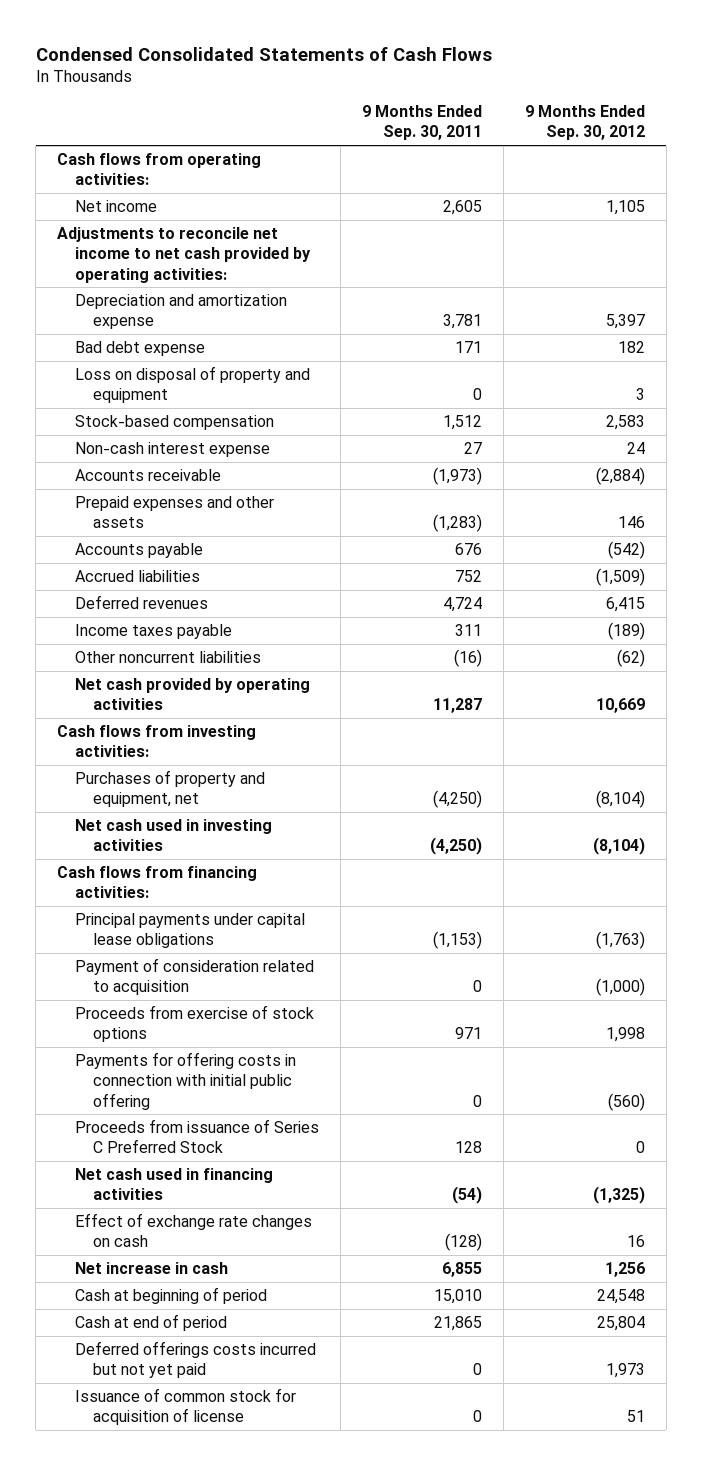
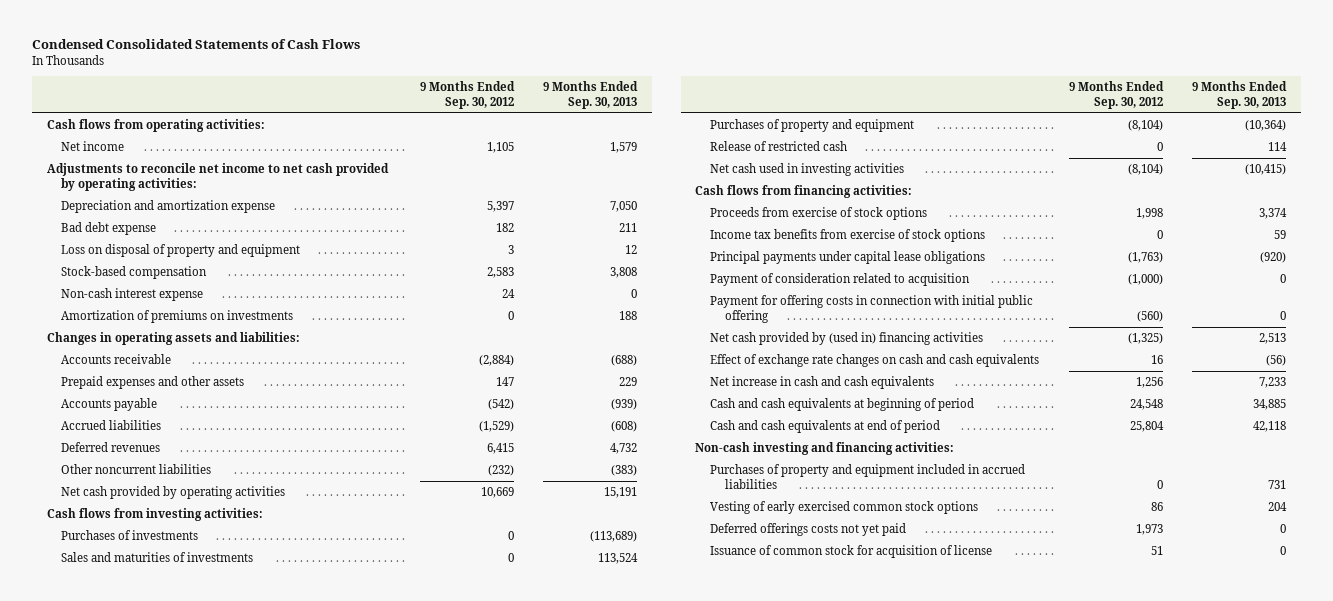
[361,104,482,141] 9 Months Ended Sep. 30, 2011 -> none
none -> [543,81,639,109] 9 Months Ended Sep. 30, 2013
none -> [61,310,294,324] Amortization of premiums on investments
none -> [46,332,300,346] Changes in operating assets and liabilities:
[617,516,645,529] 146 -> [495,377,514,387] 147
[595,567,645,586] (1,509) -> [478,421,514,433] (1,529)
[74,623,232,639] Income taxes payable -> none
[616,648,645,667] (62) -> [487,465,514,477] (232)
none -> [61,530,199,541] Purchases of investments
none -> [61,552,254,563] Sales and maturities of investments
[74,769,265,808] Purchases of property and equipment, net -> [710,119,915,133] Purchases of property and equipment
none -> [710,141,848,152] Release of restricted cash
[74,1004,314,1043] Proceeds from exercise of stock options -> [710,207,928,221] Proceeds from exercise of stock options
none -> [710,229,986,243] Income tax benefits from exercise of stock options
[74,1118,319,1154] Proceeds from issuance of Series C Preferred Stock -> none
[74,1051,296,1110] Payments for offering costs in connection with initial public offering -> [710,295,1034,323] Payment for offering costs in connection with initial public offering
[74,1167,273,1201] Net cash used in financing activities -> [710,332,984,346] Net cash provided by (used in) financing activities
[74,1212,312,1248] Effect of exchange rate changes on cash -> [710,354,1040,368] Effect of exchange rate changes on cash and cash equivalents
[74,1261,228,1274] Net increase in cash -> [710,376,935,390] Net increase in cash and cash equivalents
[74,1286,267,1304] Cash at beginning of period -> [710,398,975,412] Cash and cash equivalents at beginning of period
[74,1313,227,1331] Cash at end of period -> [710,420,941,434] Cash and cash equivalents at end of period
none -> [695,442,955,456] Non-cash investing and financing activities:
none -> [710,464,1026,489] Purchases of property and equipment included in accrued liabilities
none -> [710,501,979,515] Vesting of early exercised common stock options
[74,1340,316,1379] Deferred offerings costs incurred but not yet paid -> [710,523,907,537] Deferred offerings costs not yet paid

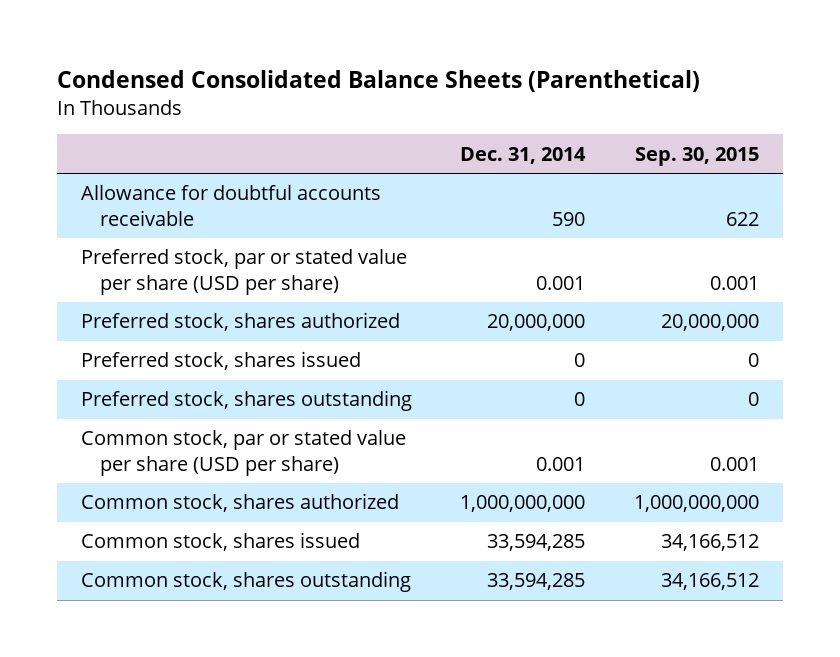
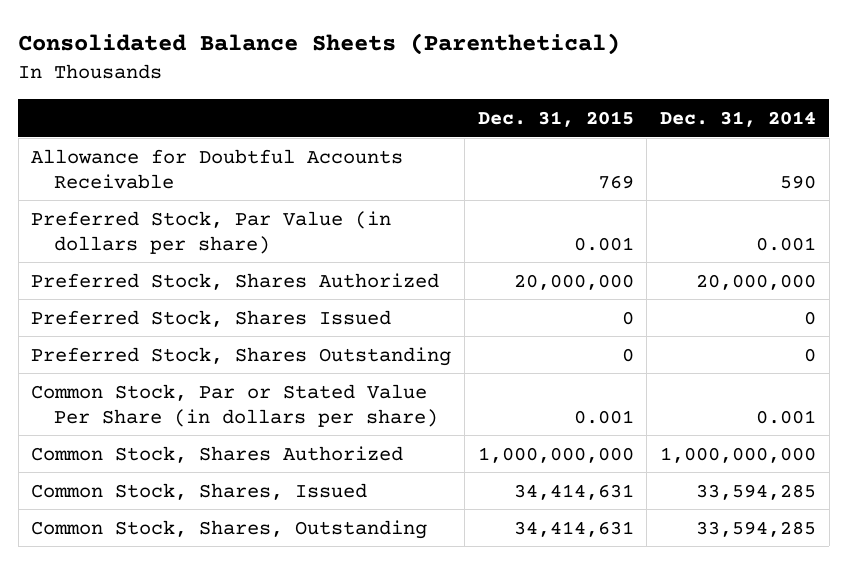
[57,69,701,92] Condensed Consolidated Balance Sheets (Parenthetical) -> [18,33,621,56] Consolidated Balance Sheets (Parenthetical)
[634,146,759,166] Sep. 30, 2015 -> none
none -> [477,110,634,127] Dec. 31, 2015
[81,185,382,226] Allowance for doubtful accounts receivable -> [31,148,404,189] Allowance for Doubtful Accounts Receivable
[81,249,408,295] Preferred stock, par or stated value per share (USD per share) -> [31,210,392,254] Preferred Stock, Par Value (in dollars per share)
[81,312,401,332] Preferred stock, shares authorized -> [31,272,440,290] Preferred Stock, Shares Authorized
[81,351,362,371] Preferred stock, shares issued -> [31,309,392,327] Preferred Stock, Shares Issued
[81,390,413,412] Preferred stock, shares outstanding -> [31,346,452,366] Preferred Stock, Shares Outstanding
[81,430,407,476] Common stock, par or stated value per share (USD per share) -> [31,383,439,427] Common Stock, Par or Stated Value Per Share (in dollars per share)
[81,493,400,513] Common stock, shares authorized -> [31,445,404,463] Common Stock, Shares Authorized
[81,532,361,552] Common stock, shares issued -> [31,482,368,500] Common Stock, Shares, Issued
[81,571,412,593] Common stock, shares outstanding -> [31,519,428,539] Common Stock, Shares, Outstanding

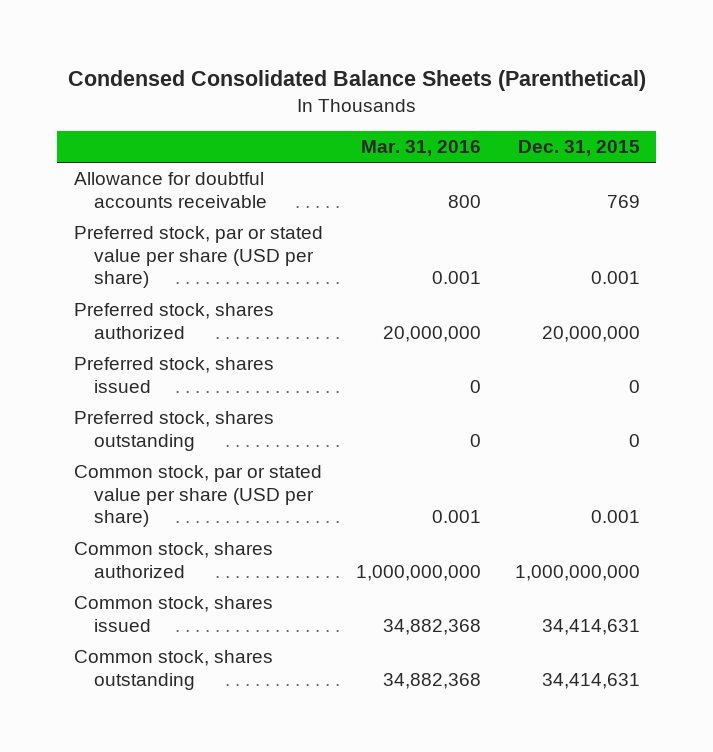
[18,33,621,56] Consolidated Balance Sheets (Parenthetical) -> [67,70,646,92] Condensed Consolidated Balance Sheets (Parenthetical)
[660,110,817,127] Dec. 31, 2014 -> none
none -> [361,139,482,156] Mar. 31, 2016
[31,148,404,189] Allowance for Doubtful Accounts Receivable -> [73,172,267,208] Allowance for doubtful accounts receivable
[31,210,392,254] Preferred Stock, Par Value (in dollars per share) -> [73,226,323,289] Preferred stock, par or stated value per share (USD per share)
[31,272,440,290] Preferred Stock, Shares Authorized -> [73,303,274,339] Preferred stock, shares authorized
[31,309,392,327] Preferred Stock, Shares Issued -> [73,357,274,393] Preferred stock, shares issued
[31,346,452,366] Preferred Stock, Shares Outstanding -> [73,411,274,451] Preferred stock, shares outstanding
[31,383,439,427] Common Stock, Par or Stated Value Per Share (in dollars per share) -> [73,465,322,528] Common stock, par or stated value per share (USD per share)
[31,445,404,463] Common Stock, Shares Authorized -> [73,542,273,578] Common stock, shares authorized
[31,482,368,500] Common Stock, Shares, Issued -> [73,596,273,632] Common stock, shares issued
[31,519,428,539] Common Stock, Shares, Outstanding -> [73,650,273,690] Common stock, shares outstanding

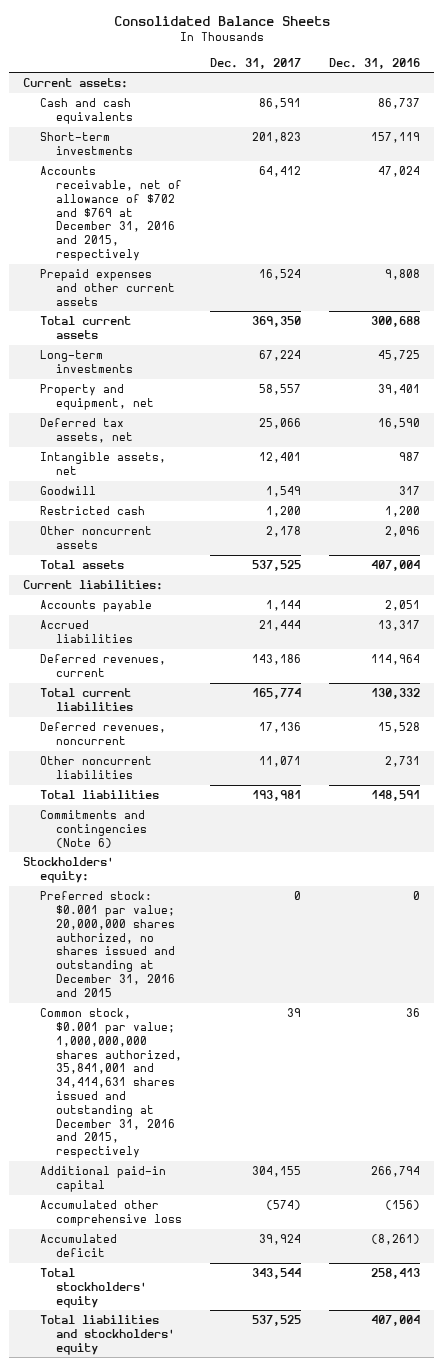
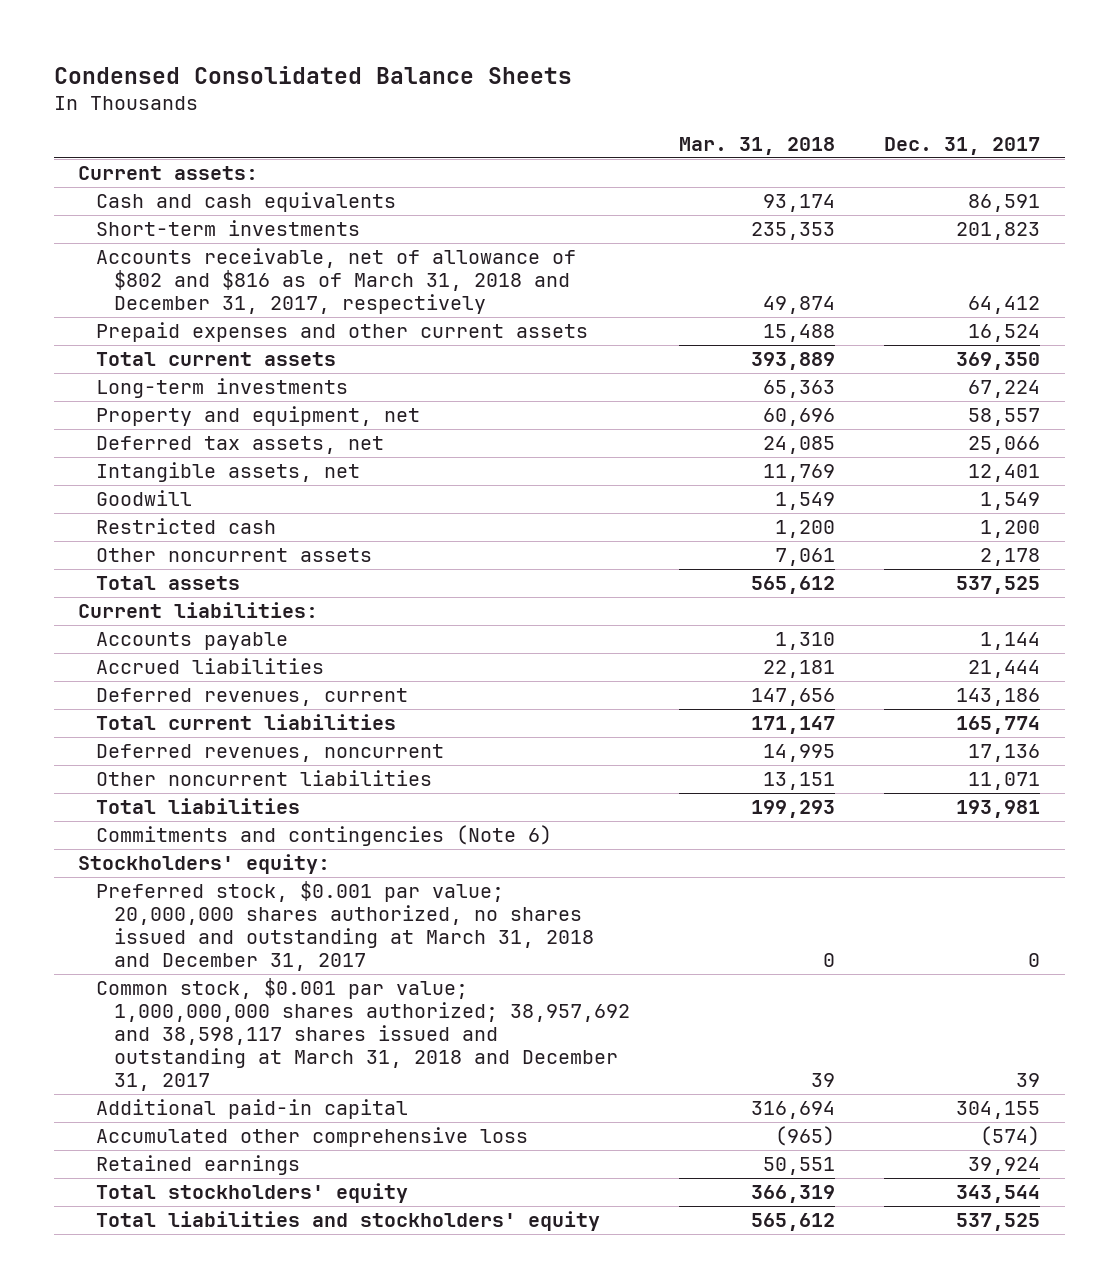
[113,16,330,27] Consolidated Balance Sheets -> [53,65,572,84] Condensed Consolidated Balance Sheets
[328,57,420,69] Dec. 31, 2016 -> none
none -> [678,136,835,155] Mar. 31, 2018
[39,166,183,261] Accounts receivable, net of allowance of $702 and $769 at December 31, 2016 and 2015, respectively -> [96,248,577,315] Accounts receivable, net of allowance of $802 and $816 as of March 31, 2018 and December 31, 2017, respectively
[39,891,176,997] Preferred stock: $0.001 par value; 20,000,000 shares authorized, no shares issued and outstanding at December 31, 2016 and 2015 -> [96,881,594,972] Preferred stock, $0.001 par value; 20,000,000 shares authorized, no shares issued and outstanding at March 31, 2018 and December 31, 2017
[39,1008,183,1159] Common stock, $0.001 par value; 1,000,000,000 shares authorized, 35,841,001 and 34,414,631 shares issued and outstanding at December 31, 2016 and 2015, respectively -> [96,978,630,1092] Common stock, $0.001 par value; 1,000,000,000 shares authorized; 38,957,692 and 38,598,117 shares issued and outstanding at March 31, 2018 and December 31, 2017
[39,1234,117,1257] Accumulated deficit -> [96,1155,301,1176] Retained earnings

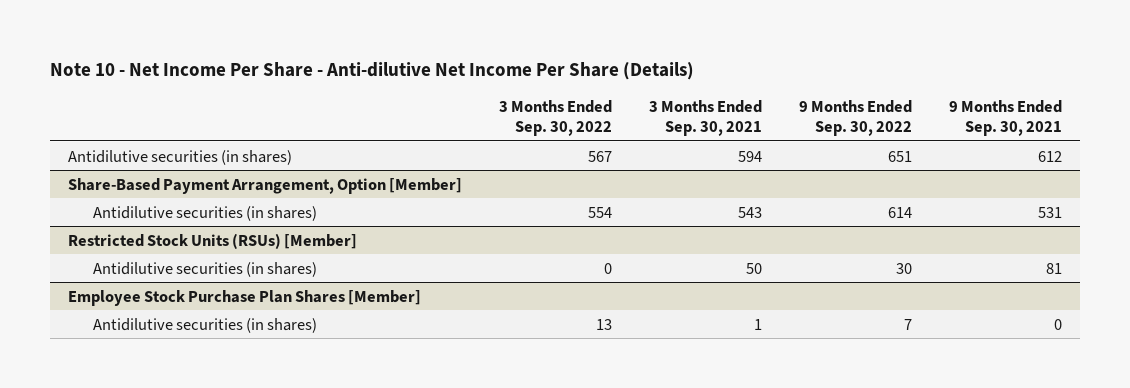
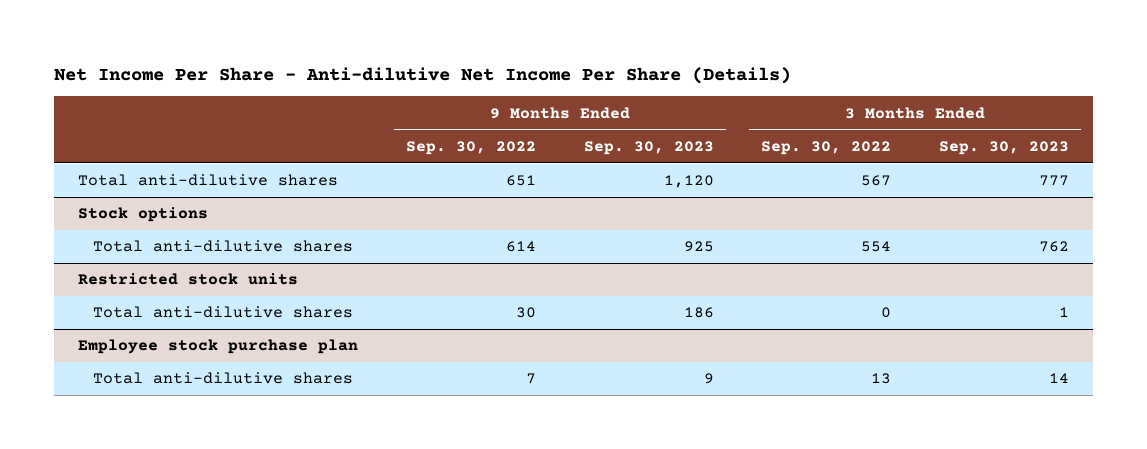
[49,61,694,80] Note 10 - Net Income Per Share - Anti-dilutive Net Income Per Share (Details) -> [54,66,792,84] Net Income Per Share - Anti-dilutive Net Income Per Share (Details)
[649,100,763,137] 3 Months Ended Sep. 30, 2021 -> none
[948,100,1062,137] 9 Months Ended Sep. 30, 2021 -> none
none -> [583,140,714,155] Sep. 30, 2023
none -> [939,140,1070,155] Sep. 30, 2023
[68,149,293,165] Antidilutive securities (in shares) -> [78,174,339,187] Total anti-dilutive shares
[68,177,463,194] Share-Based Payment Arrangement, Option [Member] -> [78,207,209,223] Stock options
[92,205,317,221] Antidilutive securities (in shares) -> [93,240,354,253] Total anti-dilutive shares
[68,232,358,249] Restricted Stock Units (RSUs) [Member] -> [78,273,299,286] Restricted stock units
[92,261,317,277] Antidilutive securities (in shares) -> [93,306,354,319] Total anti-dilutive shares
[68,289,422,306] Employee Stock Purchase Plan Shares [Member] -> [78,339,359,355] Employee stock purchase plan
[92,317,317,333] Antidilutive securities (in shares) -> [93,372,354,385] Total anti-dilutive shares

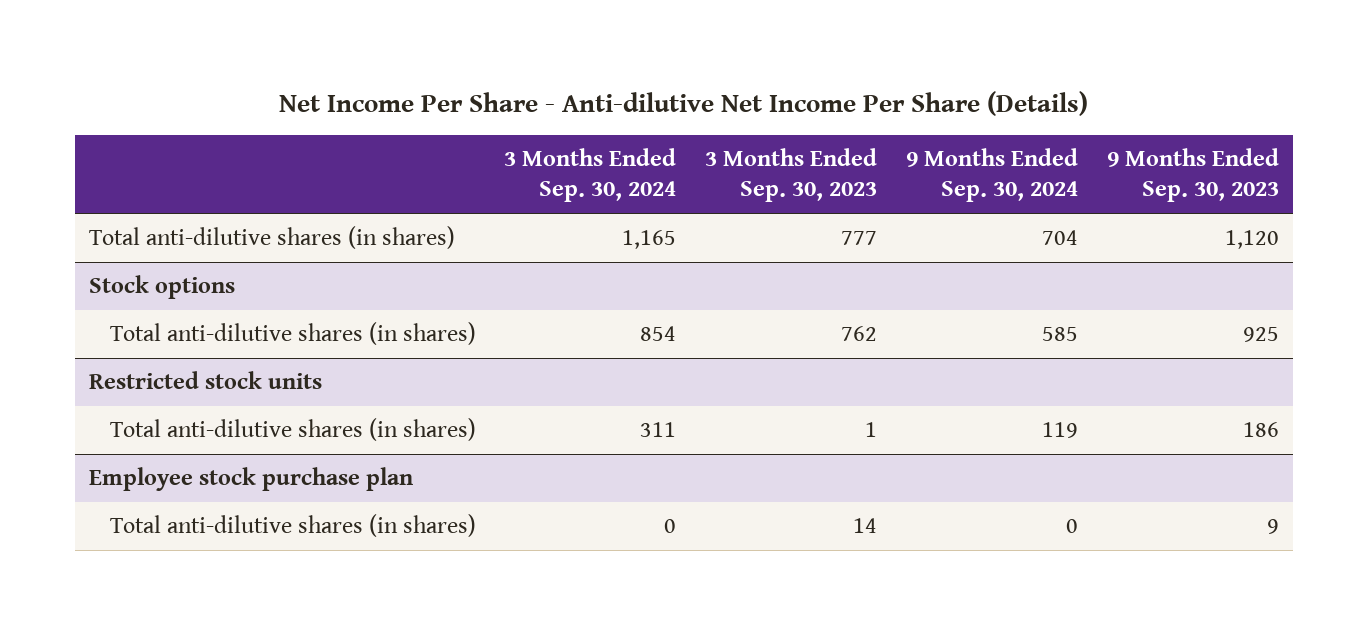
[405,140,536,155] Sep. 30, 2022 -> none
[761,140,892,155] Sep. 30, 2022 -> none
none -> [504,148,677,203] 3 Months Ended Sep. 30, 2024
none -> [906,148,1079,203] 9 Months Ended Sep. 30, 2024
[78,174,339,187] Total anti-dilutive shares -> [89,226,456,250] Total anti-dilutive shares (in shares)
[93,240,354,253] Total anti-dilutive shares -> [109,322,476,346] Total anti-dilutive shares (in shares)
[93,306,354,319] Total anti-dilutive shares -> [109,418,476,442] Total anti-dilutive shares (in shares)
[93,372,354,385] Total anti-dilutive shares -> [109,514,476,538] Total anti-dilutive shares (in shares)

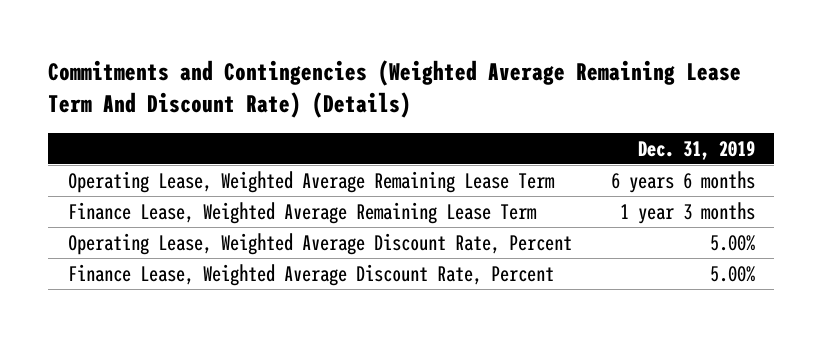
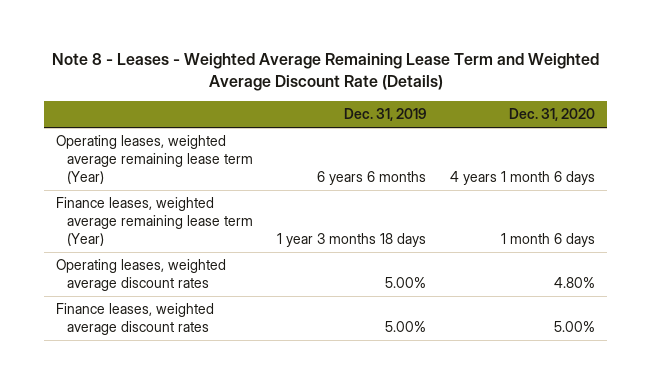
[47,60,741,119] Commitments and Contingencies (Weighted Average Remaining Lease Term And Discount Rate) (Details) -> [51,53,599,91] Note 8 - Leases - Weighted Average Remaining Lease Term and Weighted Average Discount Rate (Details)
none -> [509,107,596,121] Dec. 31, 2020
[67,170,555,193] Operating Lease, Weighted Average Remaining Lease Term -> [56,135,253,184] Operating leases, weighted average remaining lease term (Year)
[67,201,537,224] Finance Lease, Weighted Average Remaining Lease Term -> [56,197,253,246] Finance leases, weighted average remaining lease term (Year)
[619,201,755,224] 1 year 3 months -> [277,232,427,247] 1 year 3 months 18 days
[67,232,572,255] Operating Lease, Weighted Average Discount Rate, Percent -> [56,259,227,292] Operating leases, weighted average discount rates
[67,263,554,286] Finance Lease, Weighted Average Discount Rate, Percent -> [56,303,215,336] Finance leases, weighted average discount rates

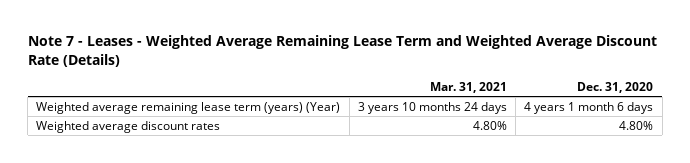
[51,53,599,91] Note 8 - Leases - Weighted Average Remaining Lease Term and Weighted Average Discount Rate (Details) -> [27,35,657,67] Note 7 - Leases - Weighted Average Remaining Lease Term and Weighted Average Discount Rate (Details)
[344,107,427,121] Dec. 31, 2019 -> none
none -> [429,81,507,93] Mar. 31, 2021
[56,197,253,246] Finance leases, weighted average remaining lease term (Year) -> none
[56,303,215,336] Finance leases, weighted average discount rates -> none
[56,135,253,184] Operating leases, weighted average remaining lease term (Year) -> [36,101,341,114] Weighted average remaining lease term (years) (Year)
[56,259,227,292] Operating leases, weighted average discount rates -> [36,120,221,133] Weighted average discount rates

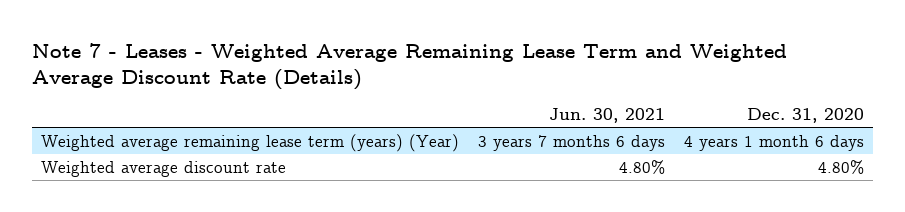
[429,81,507,93] Mar. 31, 2021 -> none
none -> [548,108,665,124] Jun. 30, 2021
[36,120,221,133] Weighted average discount rates -> [41,161,287,178] Weighted average discount rate

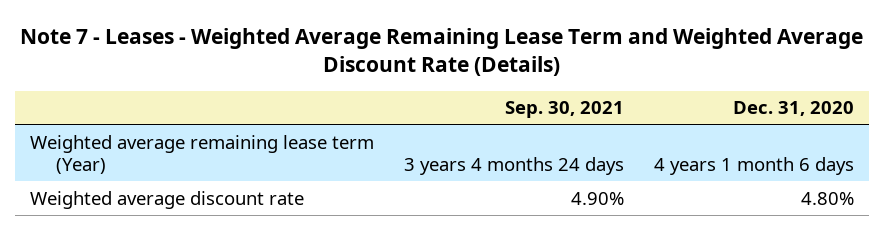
[548,108,665,124] Jun. 30, 2021 -> none
none -> [504,101,624,119] Sep. 30, 2021
[41,134,460,153] Weighted average remaining lease term (years) (Year) -> [29,134,374,175] Weighted average remaining lease term (Year)

